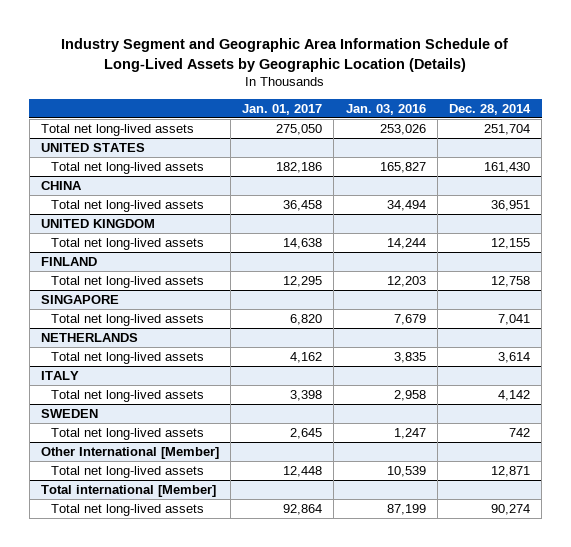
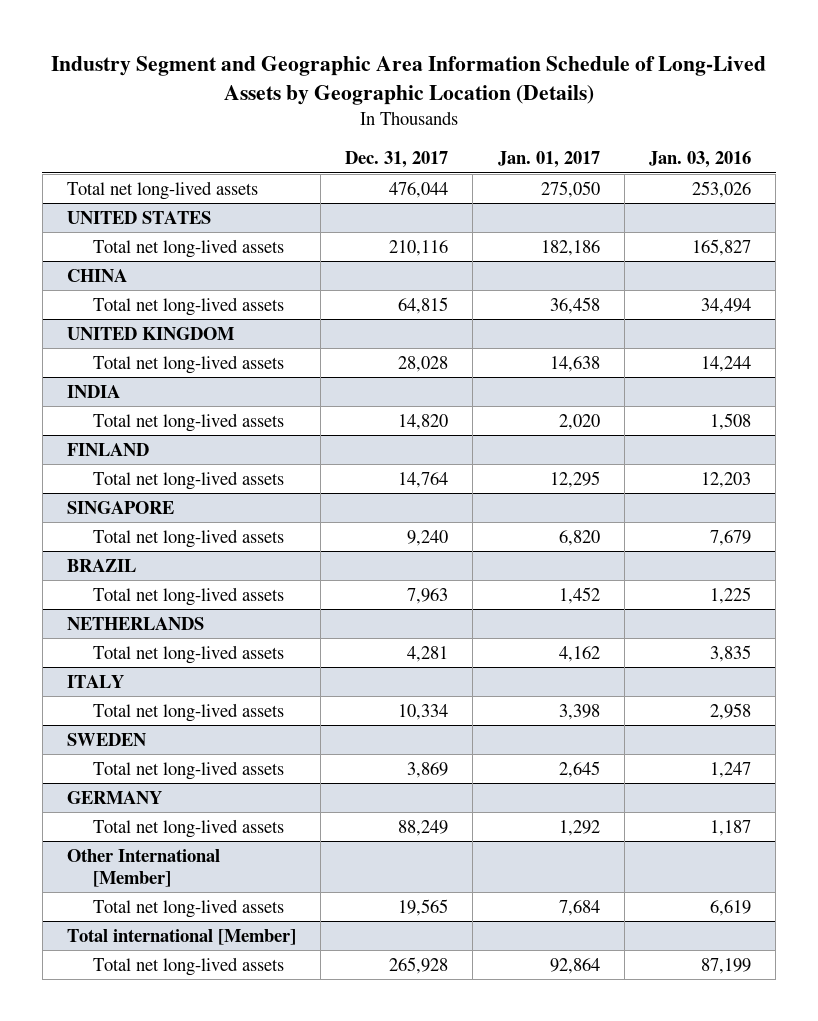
[449,103,532,115] Dec. 28, 2014 -> none
none -> [345,151,449,169] Dec. 31, 2017
none -> [66,384,120,398] INDIA
none -> [93,412,285,432] Total net long-lived assets
none -> [66,558,136,572] BRAZIL
none -> [93,586,285,606] Total net long-lived assets
none -> [66,790,162,804] GERMANY
none -> [93,818,285,838] Total net long-lived assets
[283,465,323,477] 12,448 -> [558,899,600,916] 7,684
[386,465,426,477] 10,539 -> [709,899,751,916] 6,619

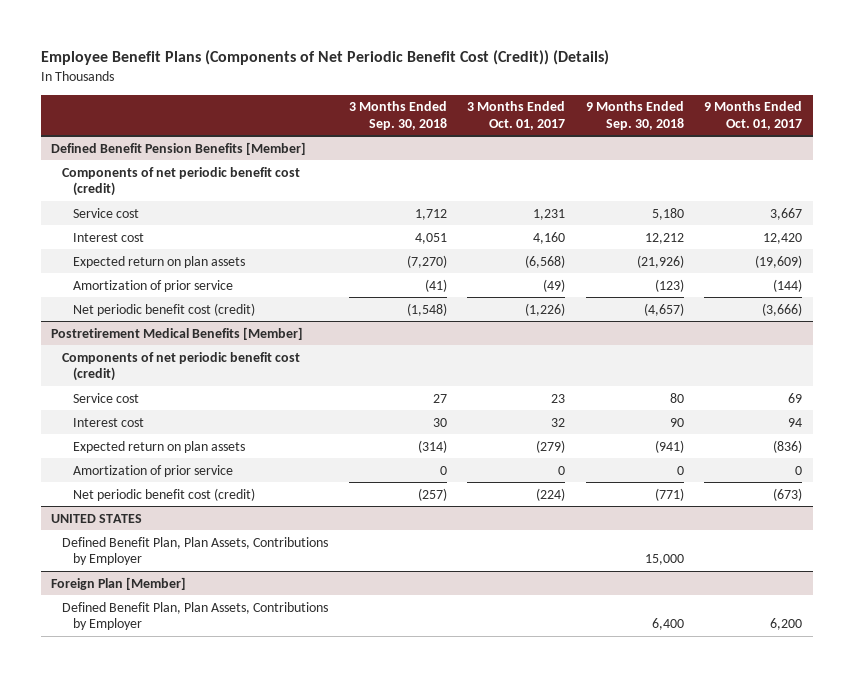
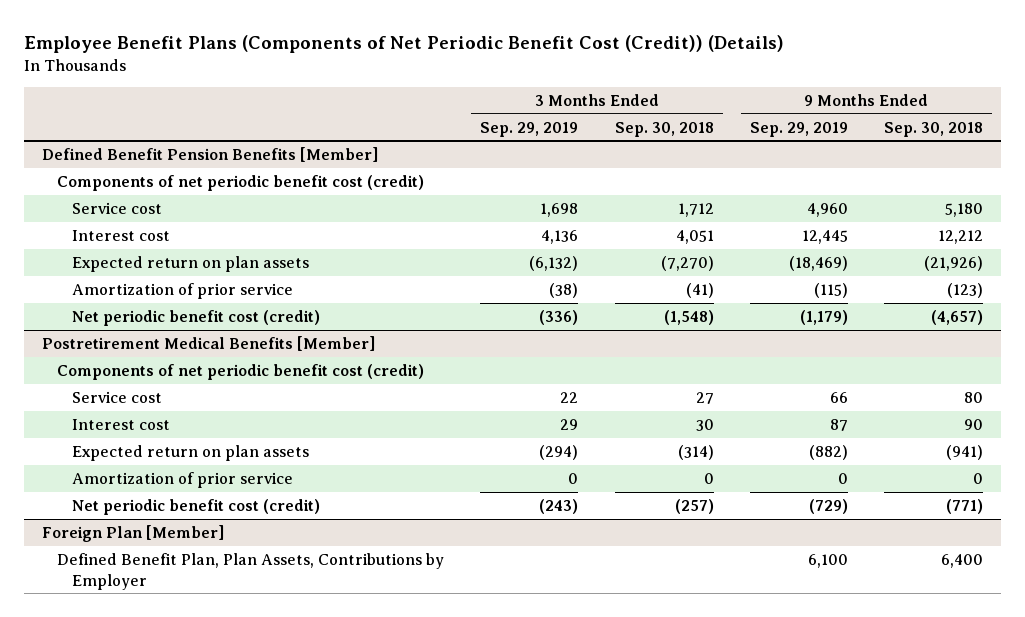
[467,101,566,130] 3 Months Ended Oct. 01, 2017 -> none
[704,101,803,130] 9 Months Ended Oct. 01, 2017 -> none
none -> [480,121,579,137] Sep. 29, 2019
none -> [749,121,848,137] Sep. 29, 2019
[51,513,143,523] UNITED STATES -> none
[62,536,329,566] Defined Benefit Plan, Plan Assets, Contributions by Employer -> none

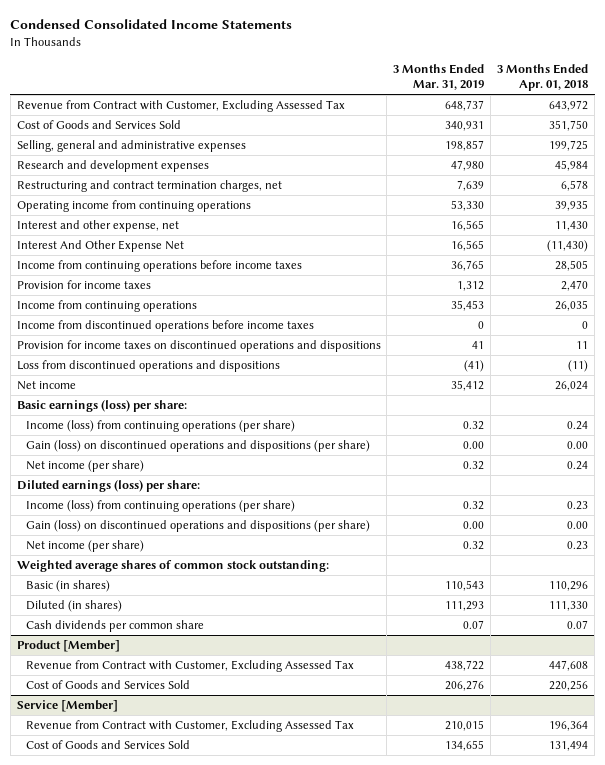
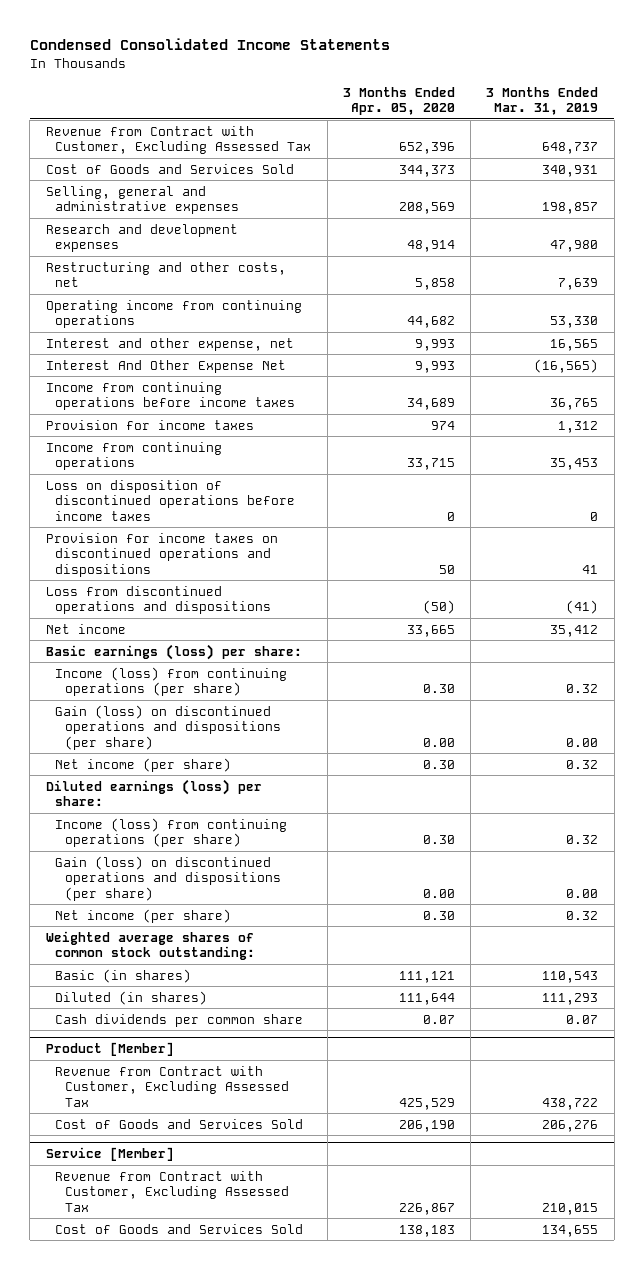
[497,63,589,91] 3 Months Ended Apr. 01, 2018 -> none
none -> [342,86,455,116] 3 Months Ended Apr. 05, 2020
[16,180,282,193] Restructuring and contract termination charges, net -> [45,261,286,288] Restructuring and other costs, net
[451,240,485,252] 16,565 -> [534,358,599,373] (16,565)
[16,320,314,333] Income from discontinued operations before income taxes -> [45,479,296,521] Loss on disposition of discontinued operations before income taxes

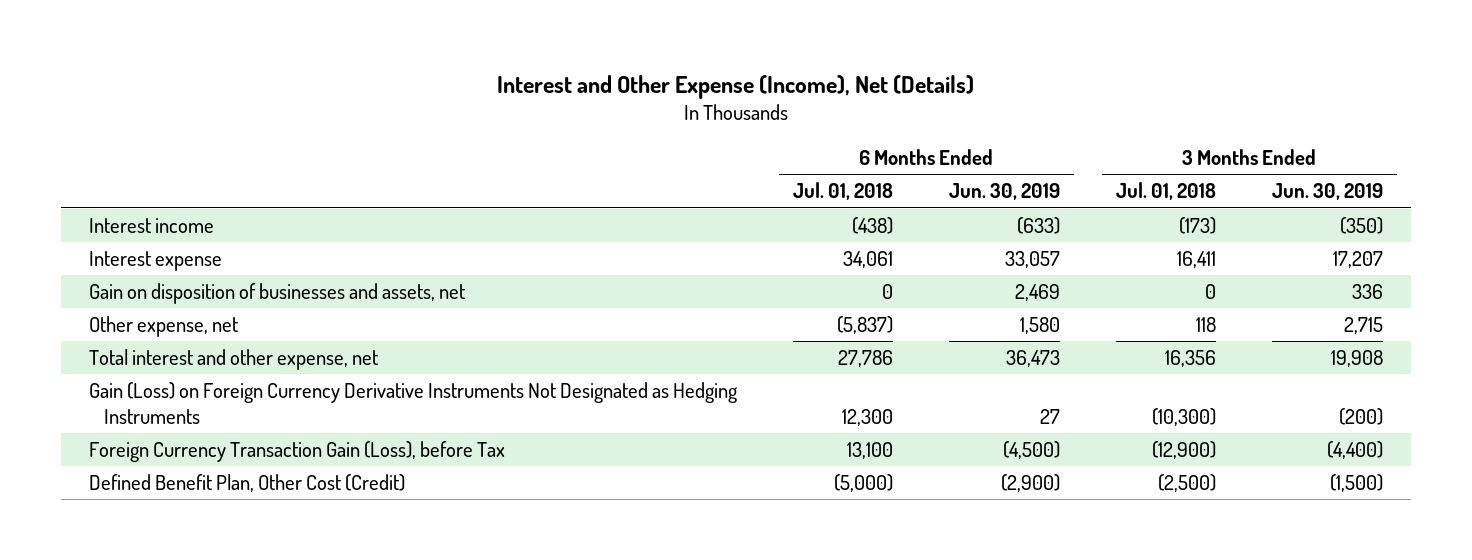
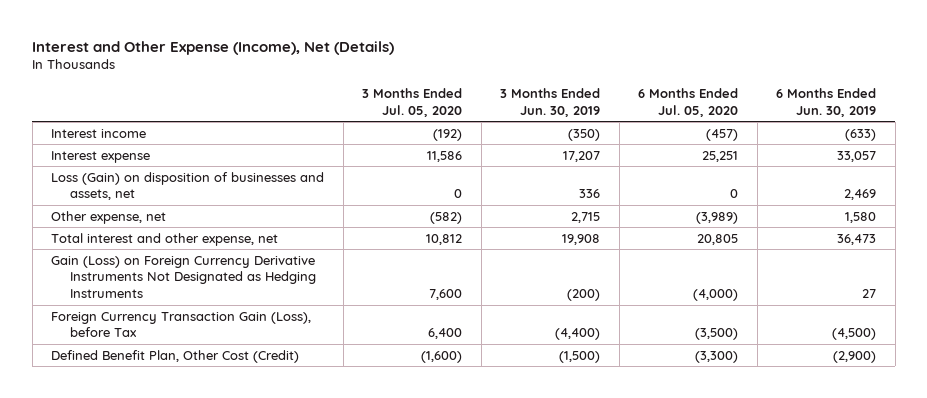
[792,182,893,201] Jul. 01, 2018 -> none
[1115,182,1216,201] Jul. 01, 2018 -> none
none -> [362,88,463,117] 3 Months Ended Jul. 05, 2020
none -> [638,88,739,117] 6 Months Ended Jul. 05, 2020
[89,283,466,305] Gain on disposition of businesses and assets, net -> [51,171,325,201] Loss (Gain) on disposition of businesses and assets, net

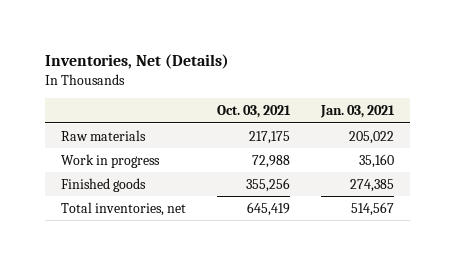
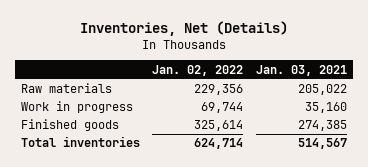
[216,104,291,118] Oct. 03, 2021 -> none
none -> [152,64,244,76] Jan. 02, 2022
[60,201,186,216] Total inventories, net -> [21,136,141,148] Total inventories

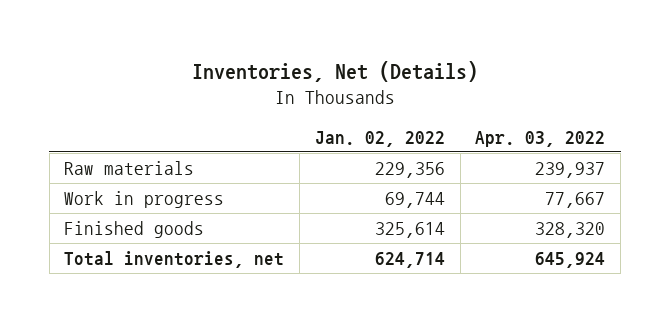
[255,64,347,76] Jan. 03, 2021 -> none
none -> [475,130,606,147] Apr. 03, 2022
[21,136,141,148] Total inventories -> [64,251,285,269] Total inventories, net

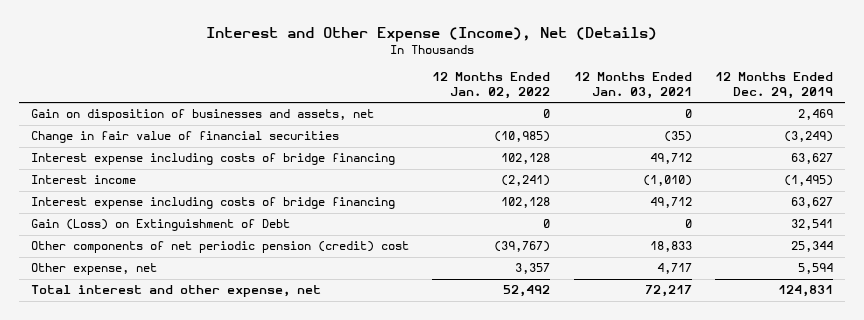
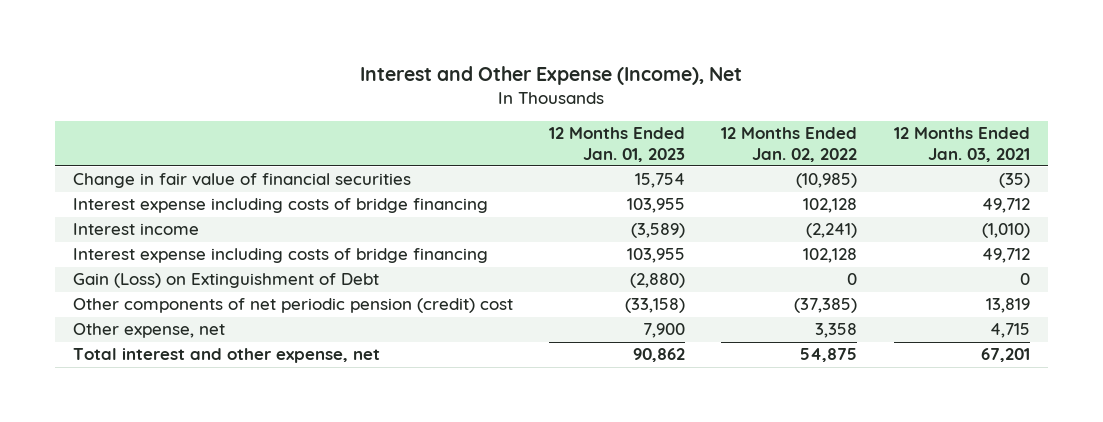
[206,26,658,42] Interest and Other Expense (Income), Net (Details) -> [360,66,743,86] Interest and Other Expense (Income), Net
[715,72,834,100] 12 Months Ended Dec. 29, 2019 -> none
none -> [549,127,686,162] 12 Months Ended Jan. 01, 2023
[30,109,374,122] Gain on disposition of businesses and assets, net -> none
[494,241,551,253] (39,767) -> [794,298,858,314] (37,385)
[649,241,692,253] 18,833 -> [985,298,1030,314] 13,819
[515,263,551,275] 3,357 -> [815,323,858,339] 3,358
[656,263,692,275] 4,717 -> [989,323,1030,339] 4,715
[503,285,551,298] 52,492 -> [800,348,858,363] 54,875
[644,285,692,298] 72,217 -> [980,348,1030,363] 67,201

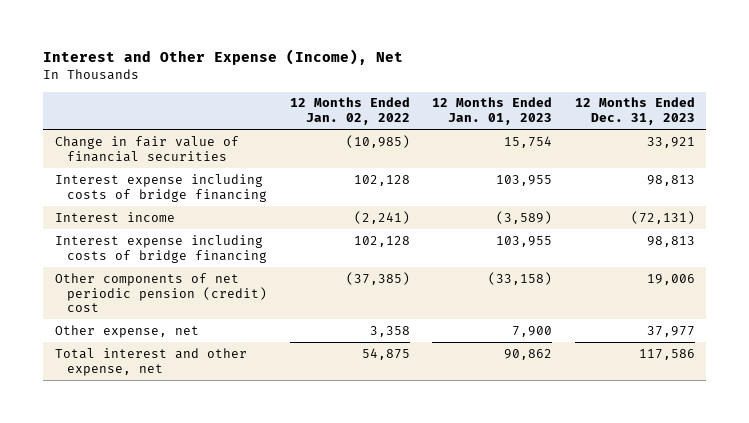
[893,127,1030,162] 12 Months Ended Jan. 03, 2021 -> none
none -> [574,97,695,126] 12 Months Ended Dec. 31, 2023
[73,273,380,289] Gain (Loss) on Extinguishment of Debt -> none

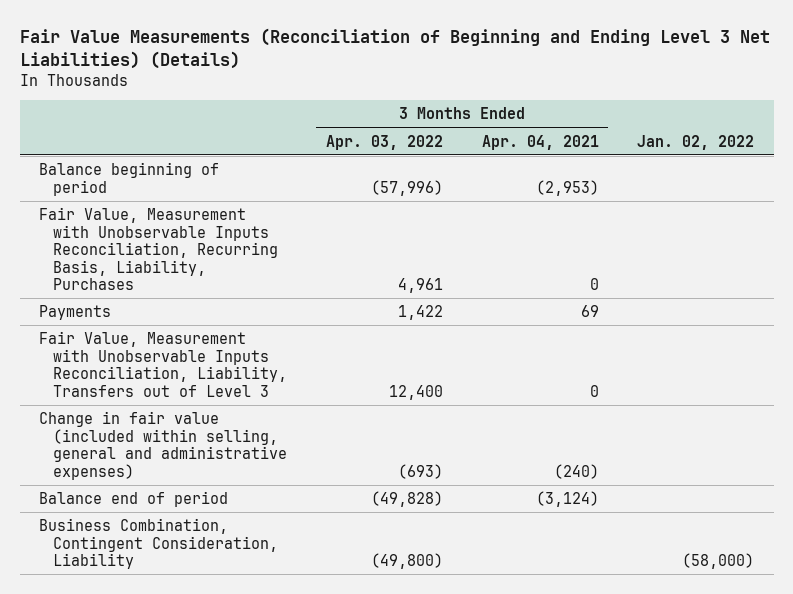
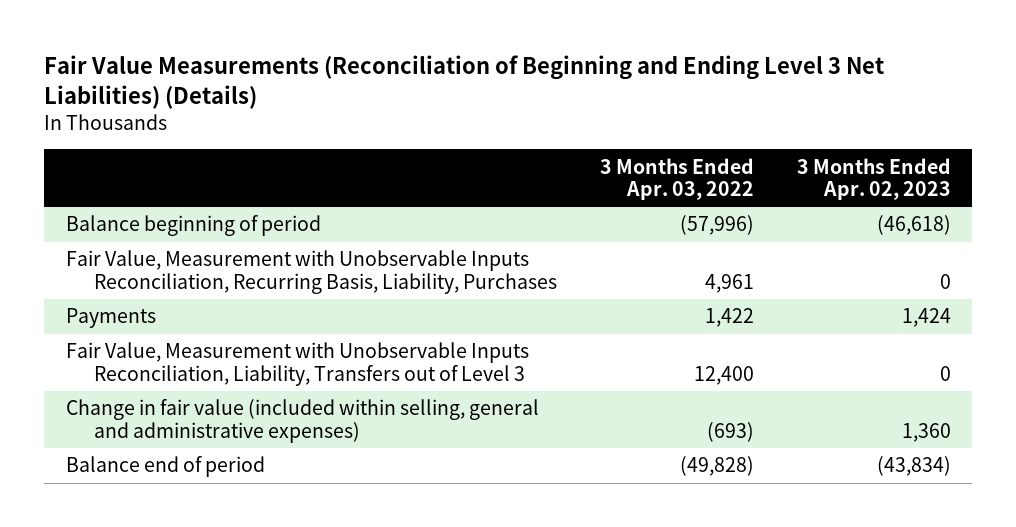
[481,134,599,150] Apr. 04, 2021 -> none
[637,134,755,150] Jan. 02, 2022 -> none
none -> [796,157,951,201] 3 Months Ended Apr. 02, 2023
[38,518,279,570] Business Combination, Contingent Consideration, Liability -> none

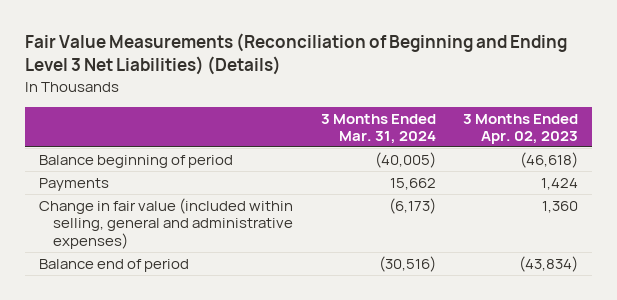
[599,157,754,201] 3 Months Ended Apr. 03, 2022 -> none
none -> [320,113,436,144] 3 Months Ended Mar. 31, 2024
[65,250,558,294] Fair Value, Measurement with Unobservable Inputs Reconciliation, Recurring Basis, Liability, Purchases -> none
[65,342,529,386] Fair Value, Measurement with Unobservable Inputs Reconciliation, Liability, Transfers out of Level 3 -> none

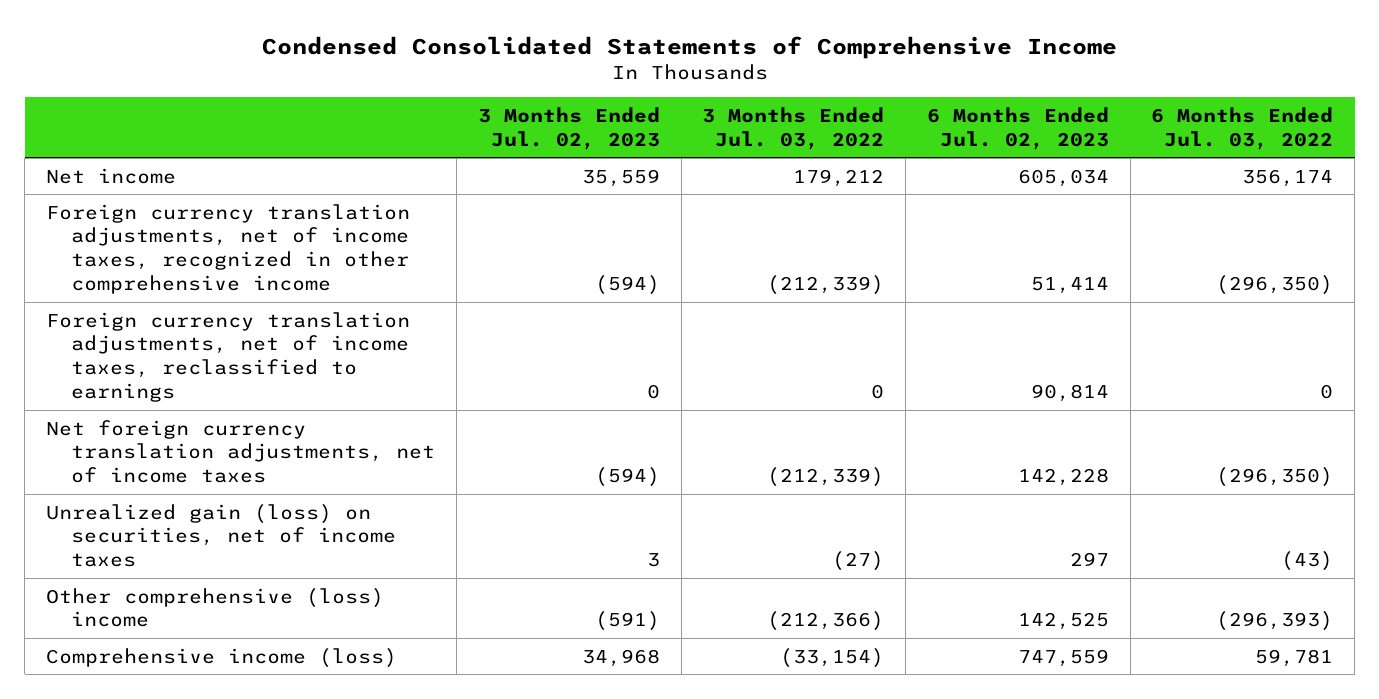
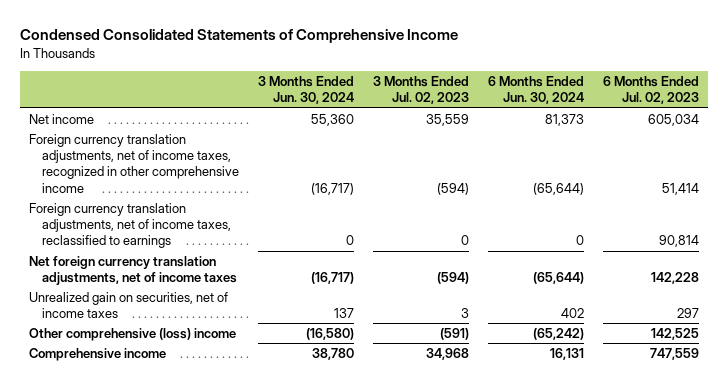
[702,106,885,150] 3 Months Ended Jul. 03, 2022 -> none
[1151,106,1334,150] 6 Months Ended Jul. 03, 2022 -> none
none -> [258,76,355,105] 3 Months Ended Jun. 30, 2024
none -> [487,76,584,105] 6 Months Ended Jun. 30, 2024
[45,503,397,568] Unrealized gain (loss) on securities, net of income taxes -> [29,291,229,319] Unrealized gain on securities, net of income taxes
[45,647,397,668] Comprehensive income (loss) -> [29,347,167,361] Comprehensive income

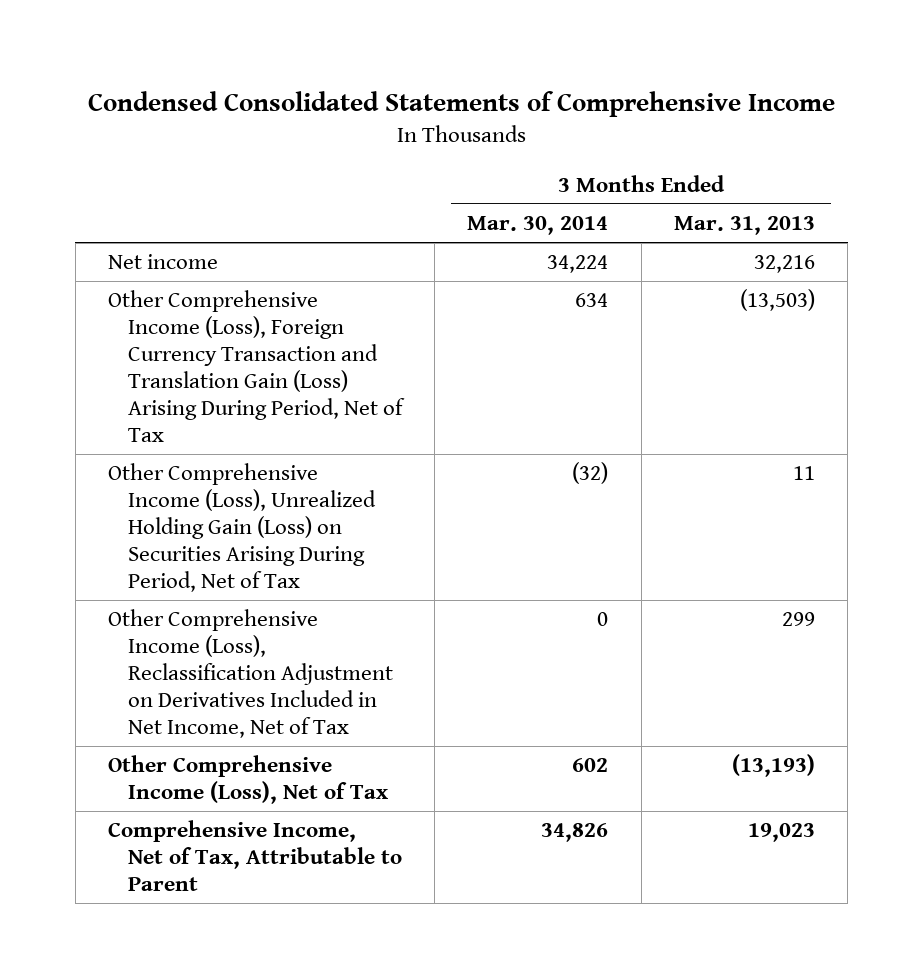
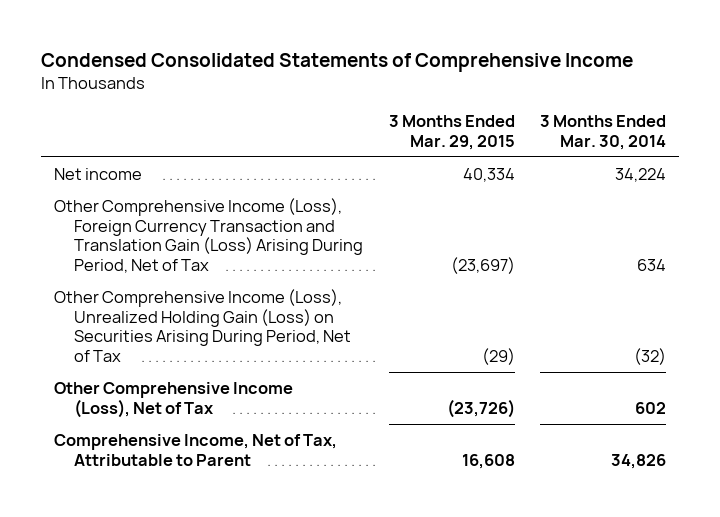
[673,216,815,236] Mar. 31, 2013 -> none
none -> [388,115,515,150] 3 Months Ended Mar. 29, 2015
[108,609,393,738] Other Comprehensive Income (Loss), Reclassification Adjustment on Derivatives Included in Net Income, Net of Tax -> none

